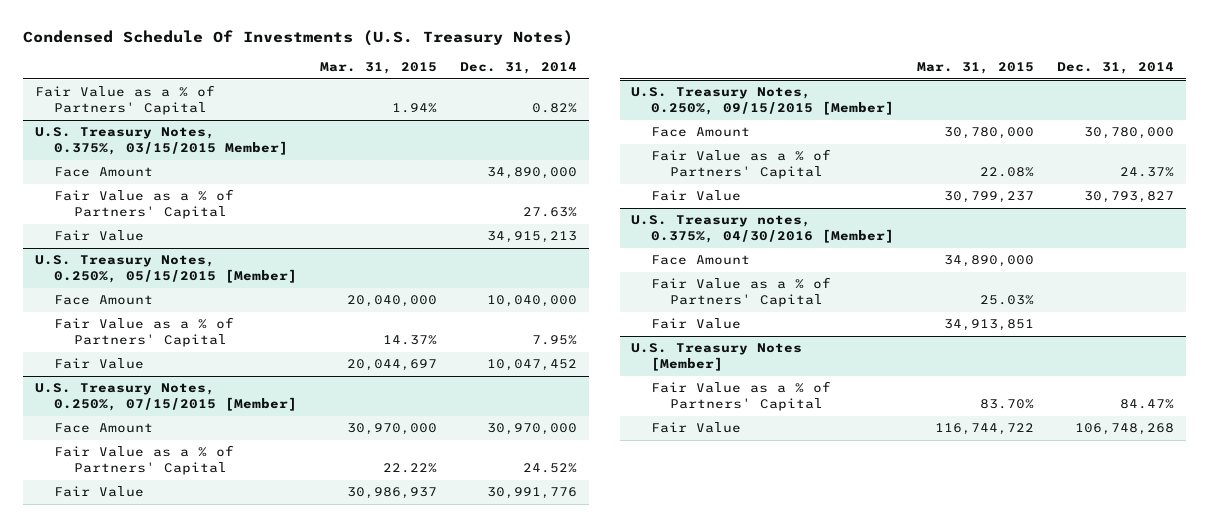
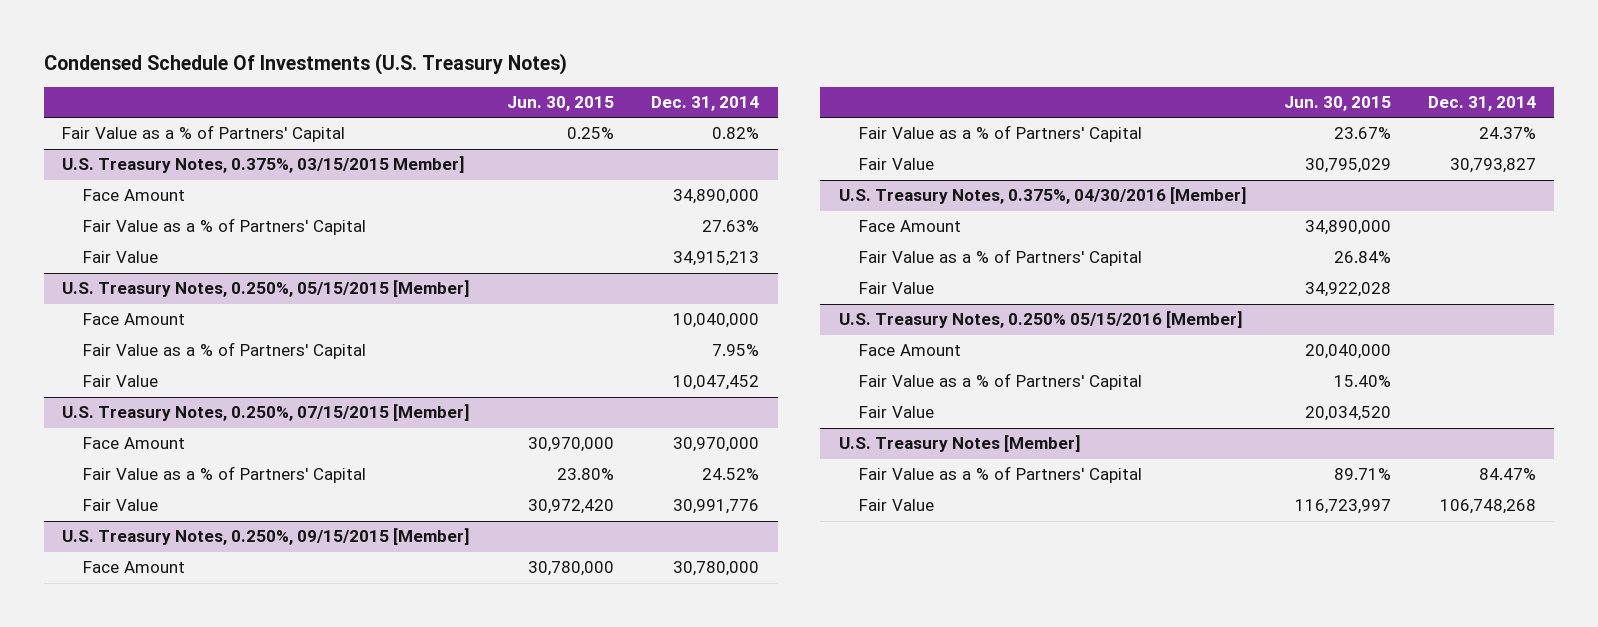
[320,62,438,75] Mar. 31, 2015 -> none
none -> [507,95,615,111] Jun. 30, 2015
[631,215,894,243] U.S. Treasury notes, 0.375%, 04/30/2016 [Member] -> [838,187,1247,205] U.S. Treasury Notes, 0.375%, 04/30/2016 [Member]
none -> [838,311,1243,329] U.S. Treasury Notes, 0.250% 05/15/2016 [Member]
none -> [859,344,962,357] Face Amount
none -> [859,373,1143,391] Fair Value as a % of Partners' Capital
none -> [859,406,935,419] Fair Value

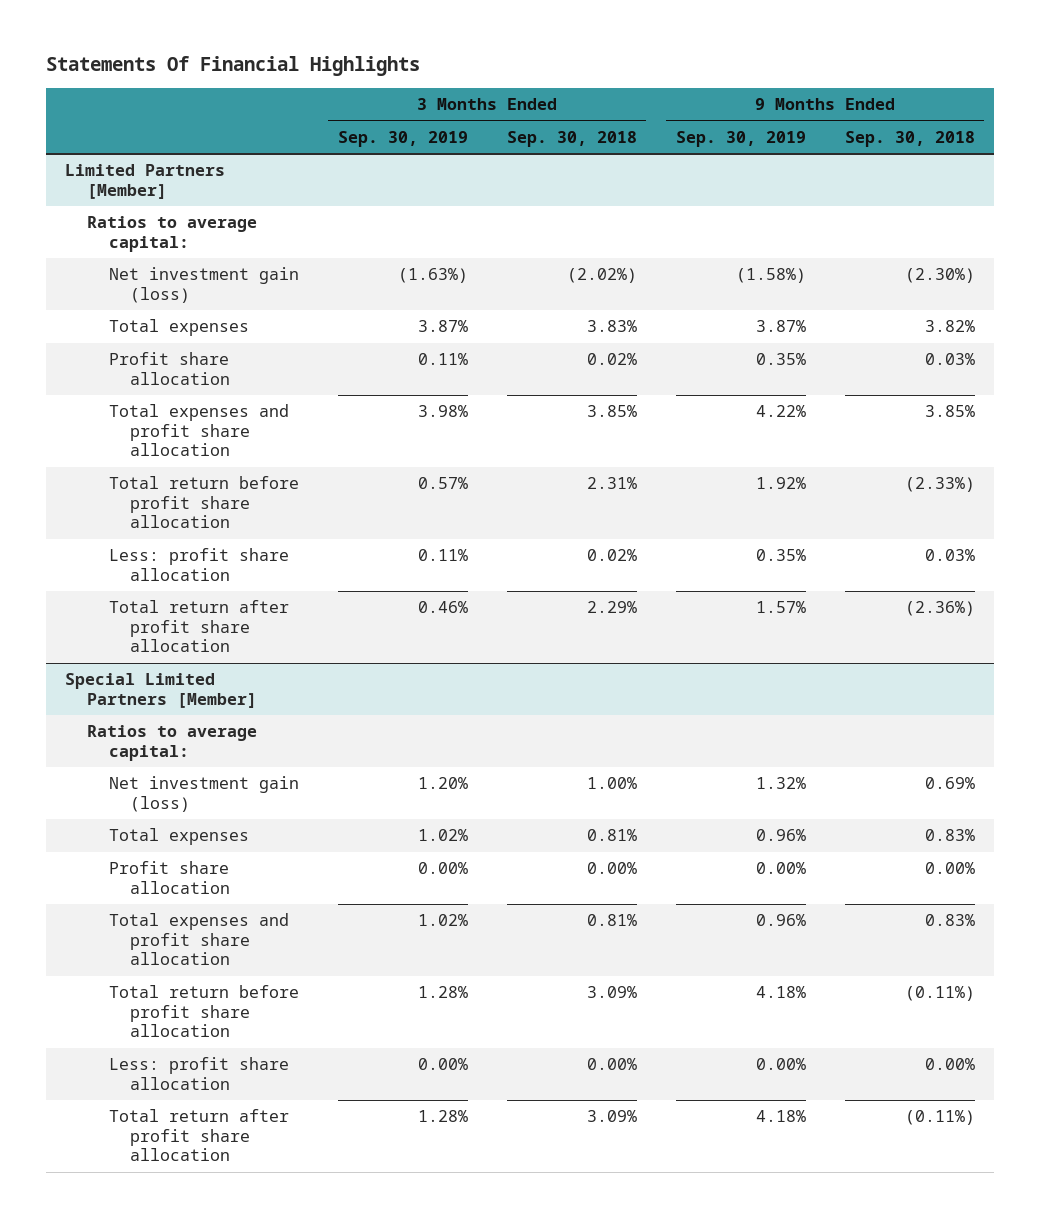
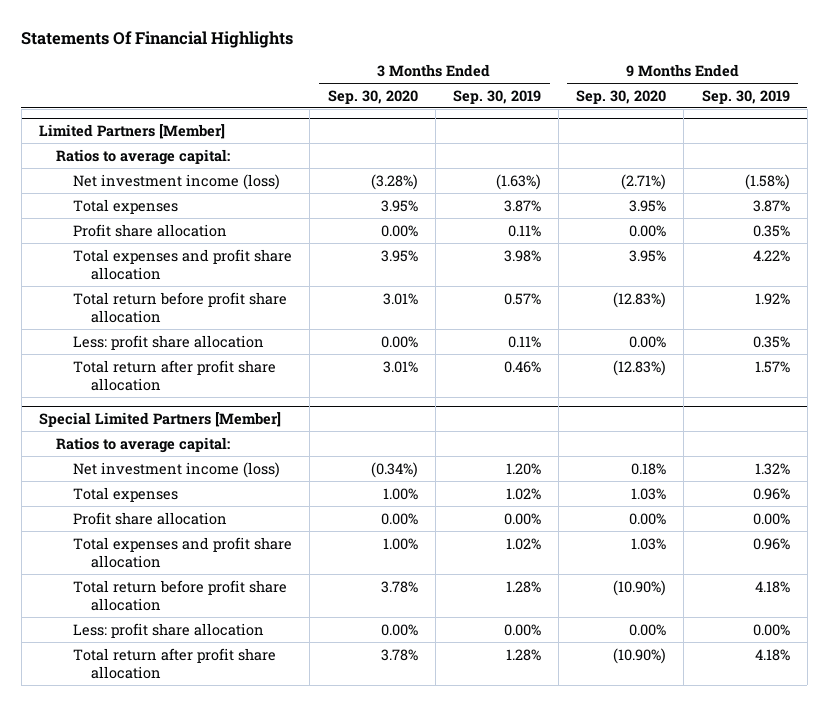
[506,131,637,148] Sep. 30, 2018 -> none
[844,131,975,148] Sep. 30, 2018 -> none
none -> [327,89,418,104] Sep. 30, 2020
none -> [576,89,667,104] Sep. 30, 2020
[108,267,299,303] Net investment gain (loss) -> [73,173,281,190] Net investment income (loss)
[108,776,299,812] Net investment gain (loss) -> [73,461,281,478] Net investment income (loss)

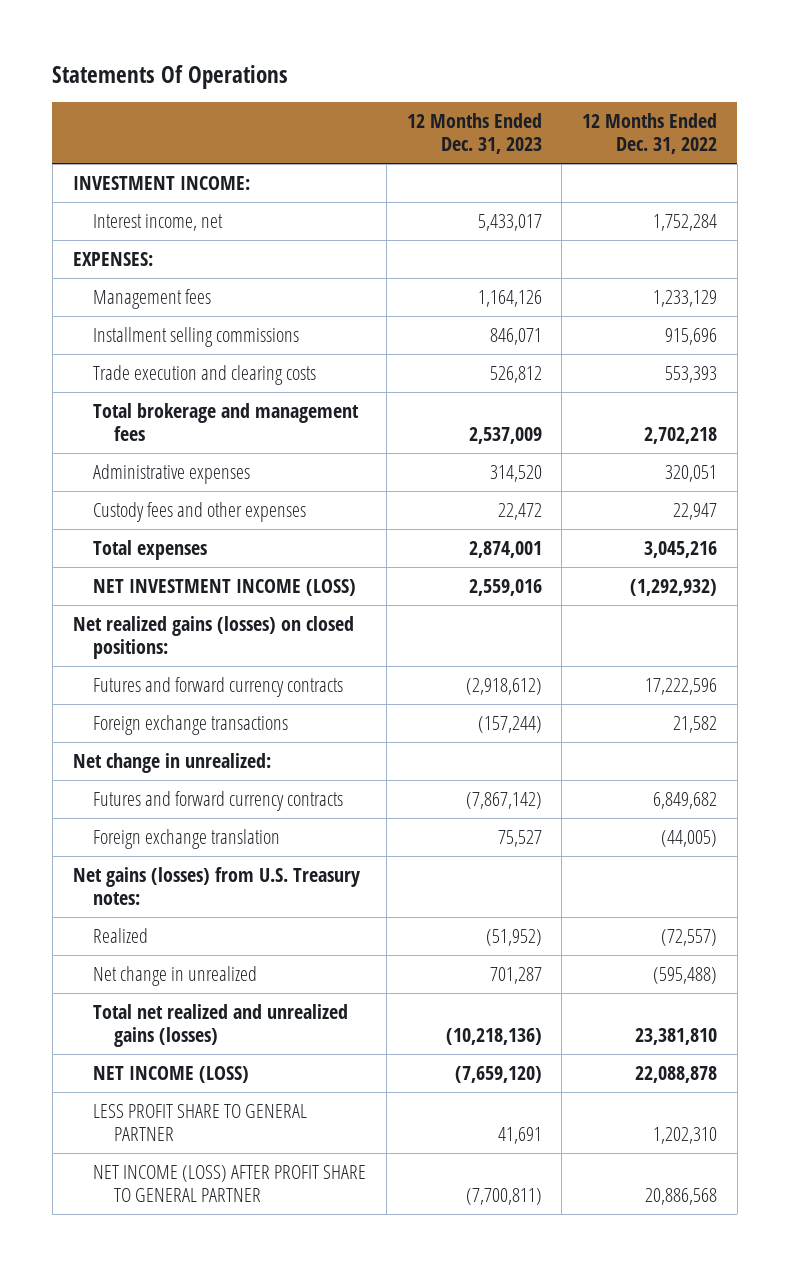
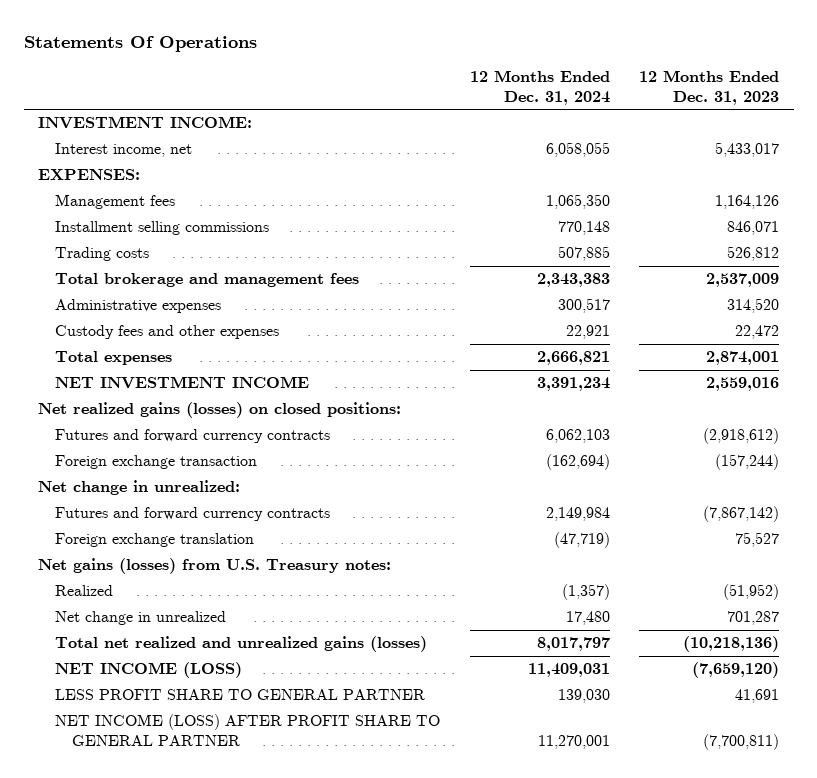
[582,113,718,155] 12 Months Ended Dec. 31, 2022 -> none
none -> [469,70,610,105] 12 Months Ended Dec. 31, 2024
[93,364,317,385] Trade execution and clearing costs -> [55,247,150,262] Trading costs
[93,578,357,596] NET INVESTMENT INCOME (LOSS) -> [55,376,310,390] NET INVESTMENT INCOME
[93,714,289,735] Foreign exchange transactions -> [55,455,258,470] Foreign exchange transaction

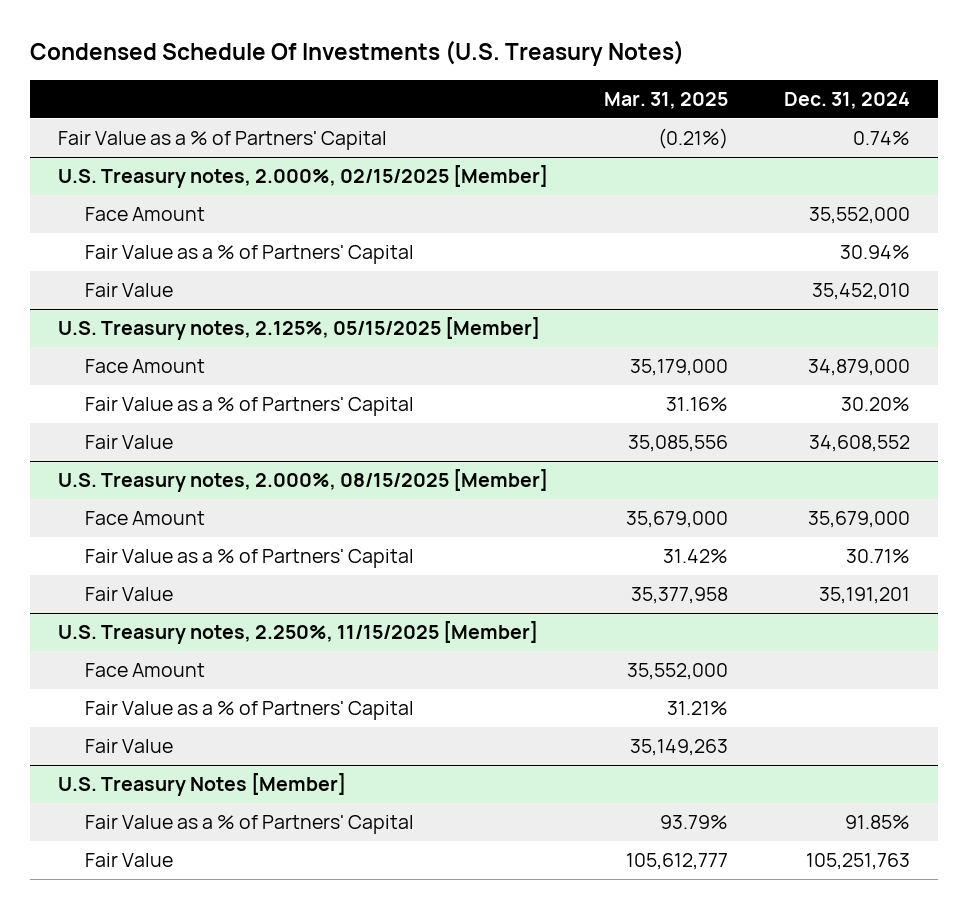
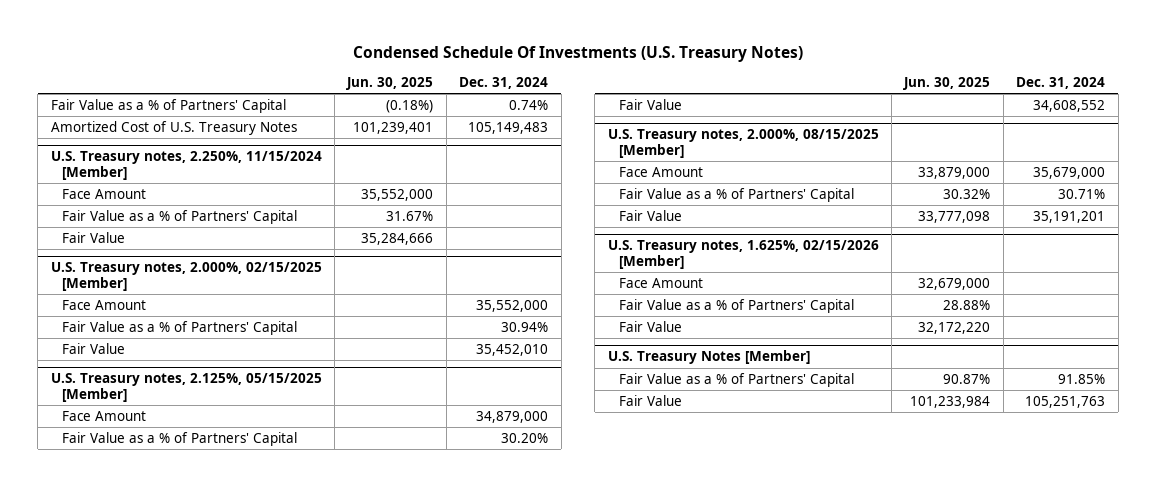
[603,91,728,109] Mar. 31, 2025 -> none
none -> [346,77,434,91] Jun. 30, 2025
none -> [50,120,297,135] Amortized Cost of U.S. Treasury Notes
none -> [50,151,322,180] U.S. Treasury notes, 2.250%, 11/15/2024 [Member]
none -> [61,188,146,199] Face Amount
none -> [61,209,297,224] Fair Value as a % of Partners' Capital
none -> [61,231,125,243] Fair Value
[58,621,539,645] U.S. Treasury notes, 2.250%, 11/15/2025 [Member] -> none
none -> [607,240,879,269] U.S. Treasury notes, 1.625%, 02/15/2026 [Member]

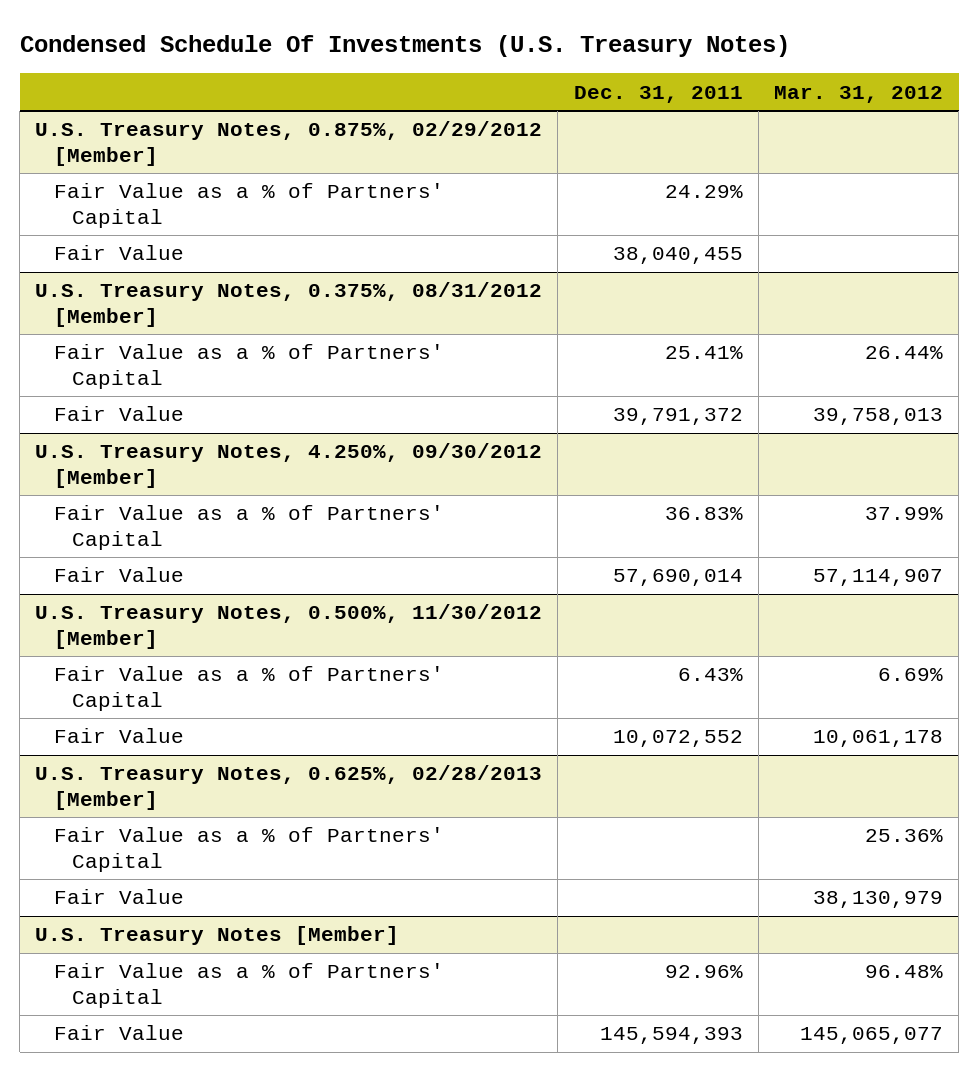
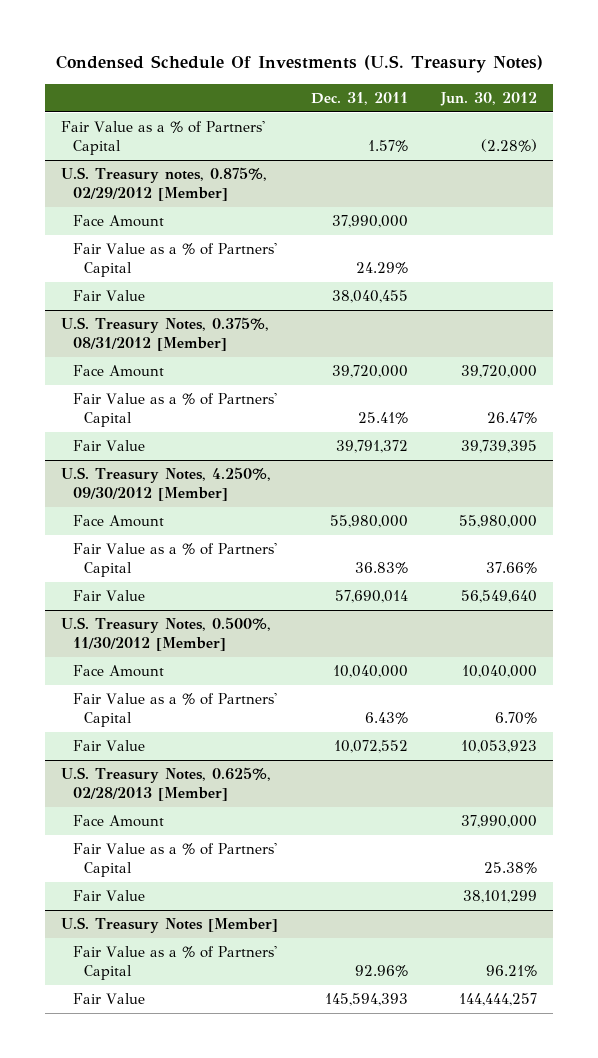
[774,85,944,103] Mar. 31, 2012 -> none
none -> [439,91,537,106] Jun. 30, 2012
none -> [61,121,266,155] Fair Value as a % of Partners' Capital
[35,121,543,166] U.S. Treasury Notes, 0.875%, 02/29/2012 [Member] -> [61,167,268,201] U.S. Treasury notes, 0.875%, 02/29/2012 [Member]
none -> [72,215,164,228] Face Amount
none -> [72,365,164,378] Face Amount
none -> [72,515,164,528] Face Amount
none -> [72,665,164,678] Face Amount
none -> [72,815,164,828] Face Amount

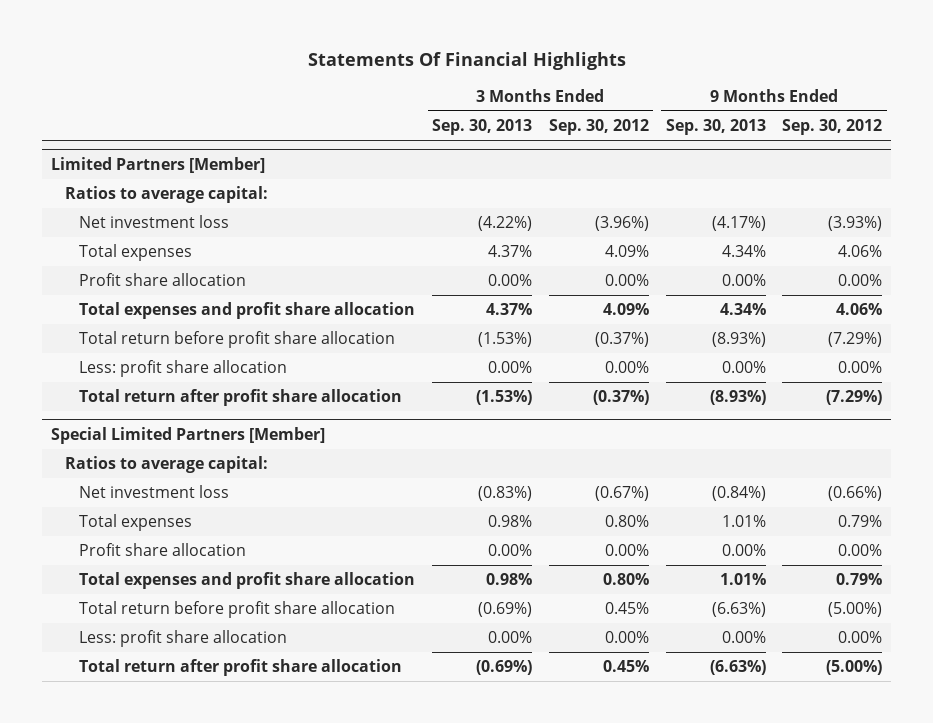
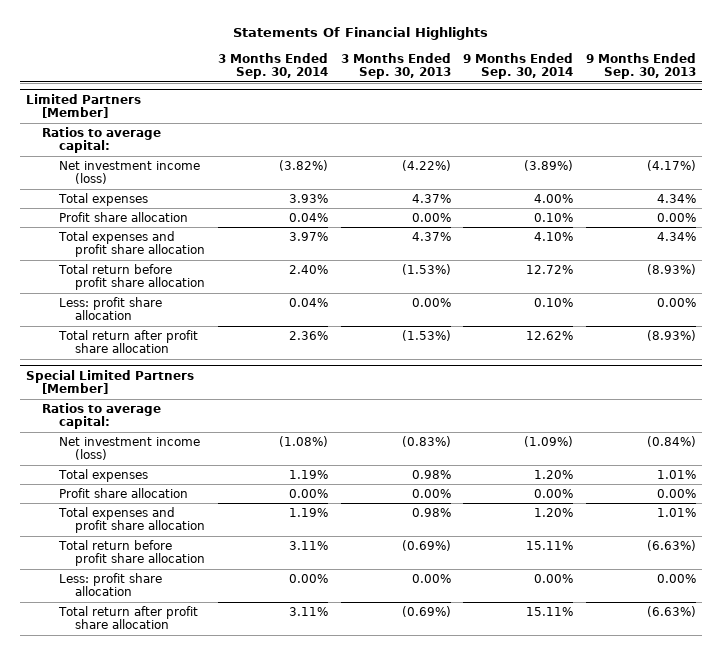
[548,118,649,135] Sep. 30, 2012 -> none
[782,118,883,135] Sep. 30, 2012 -> none
none -> [217,52,328,80] 3 Months Ended Sep. 30, 2014
none -> [463,52,574,80] 9 Months Ended Sep. 30, 2014
[79,215,230,229] Net investment loss -> [58,160,200,185] Net investment income (loss)
[79,485,230,499] Net investment loss -> [58,436,200,461] Net investment income (loss)

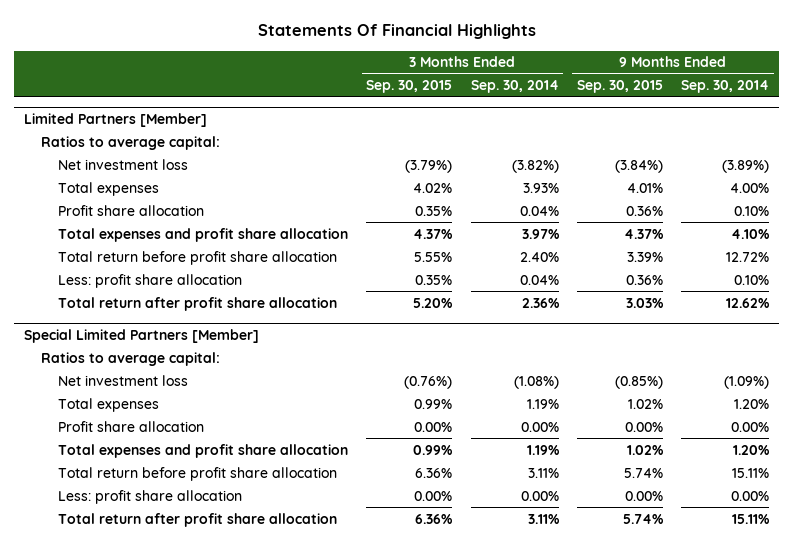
[340,52,451,80] 3 Months Ended Sep. 30, 2013 -> none
[585,52,696,80] 9 Months Ended Sep. 30, 2013 -> none
none -> [366,80,453,94] Sep. 30, 2015
none -> [577,80,664,94] Sep. 30, 2015
[58,160,200,185] Net investment income (loss) -> [57,158,188,170] Net investment loss
[58,436,200,461] Net investment income (loss) -> [57,374,188,386] Net investment loss

